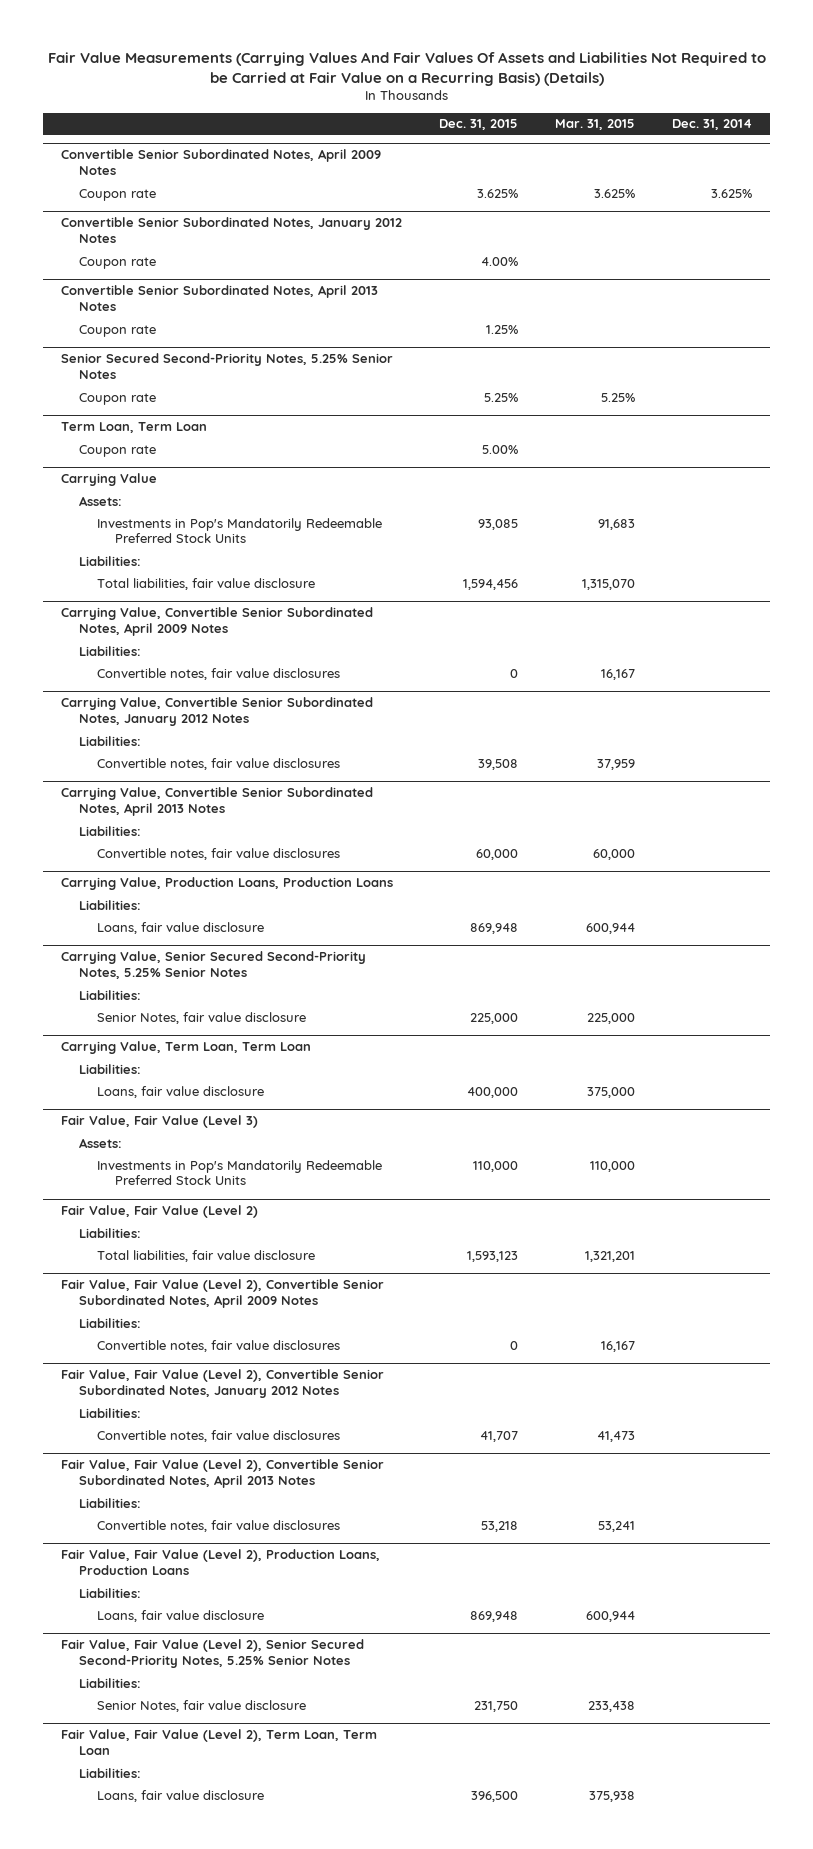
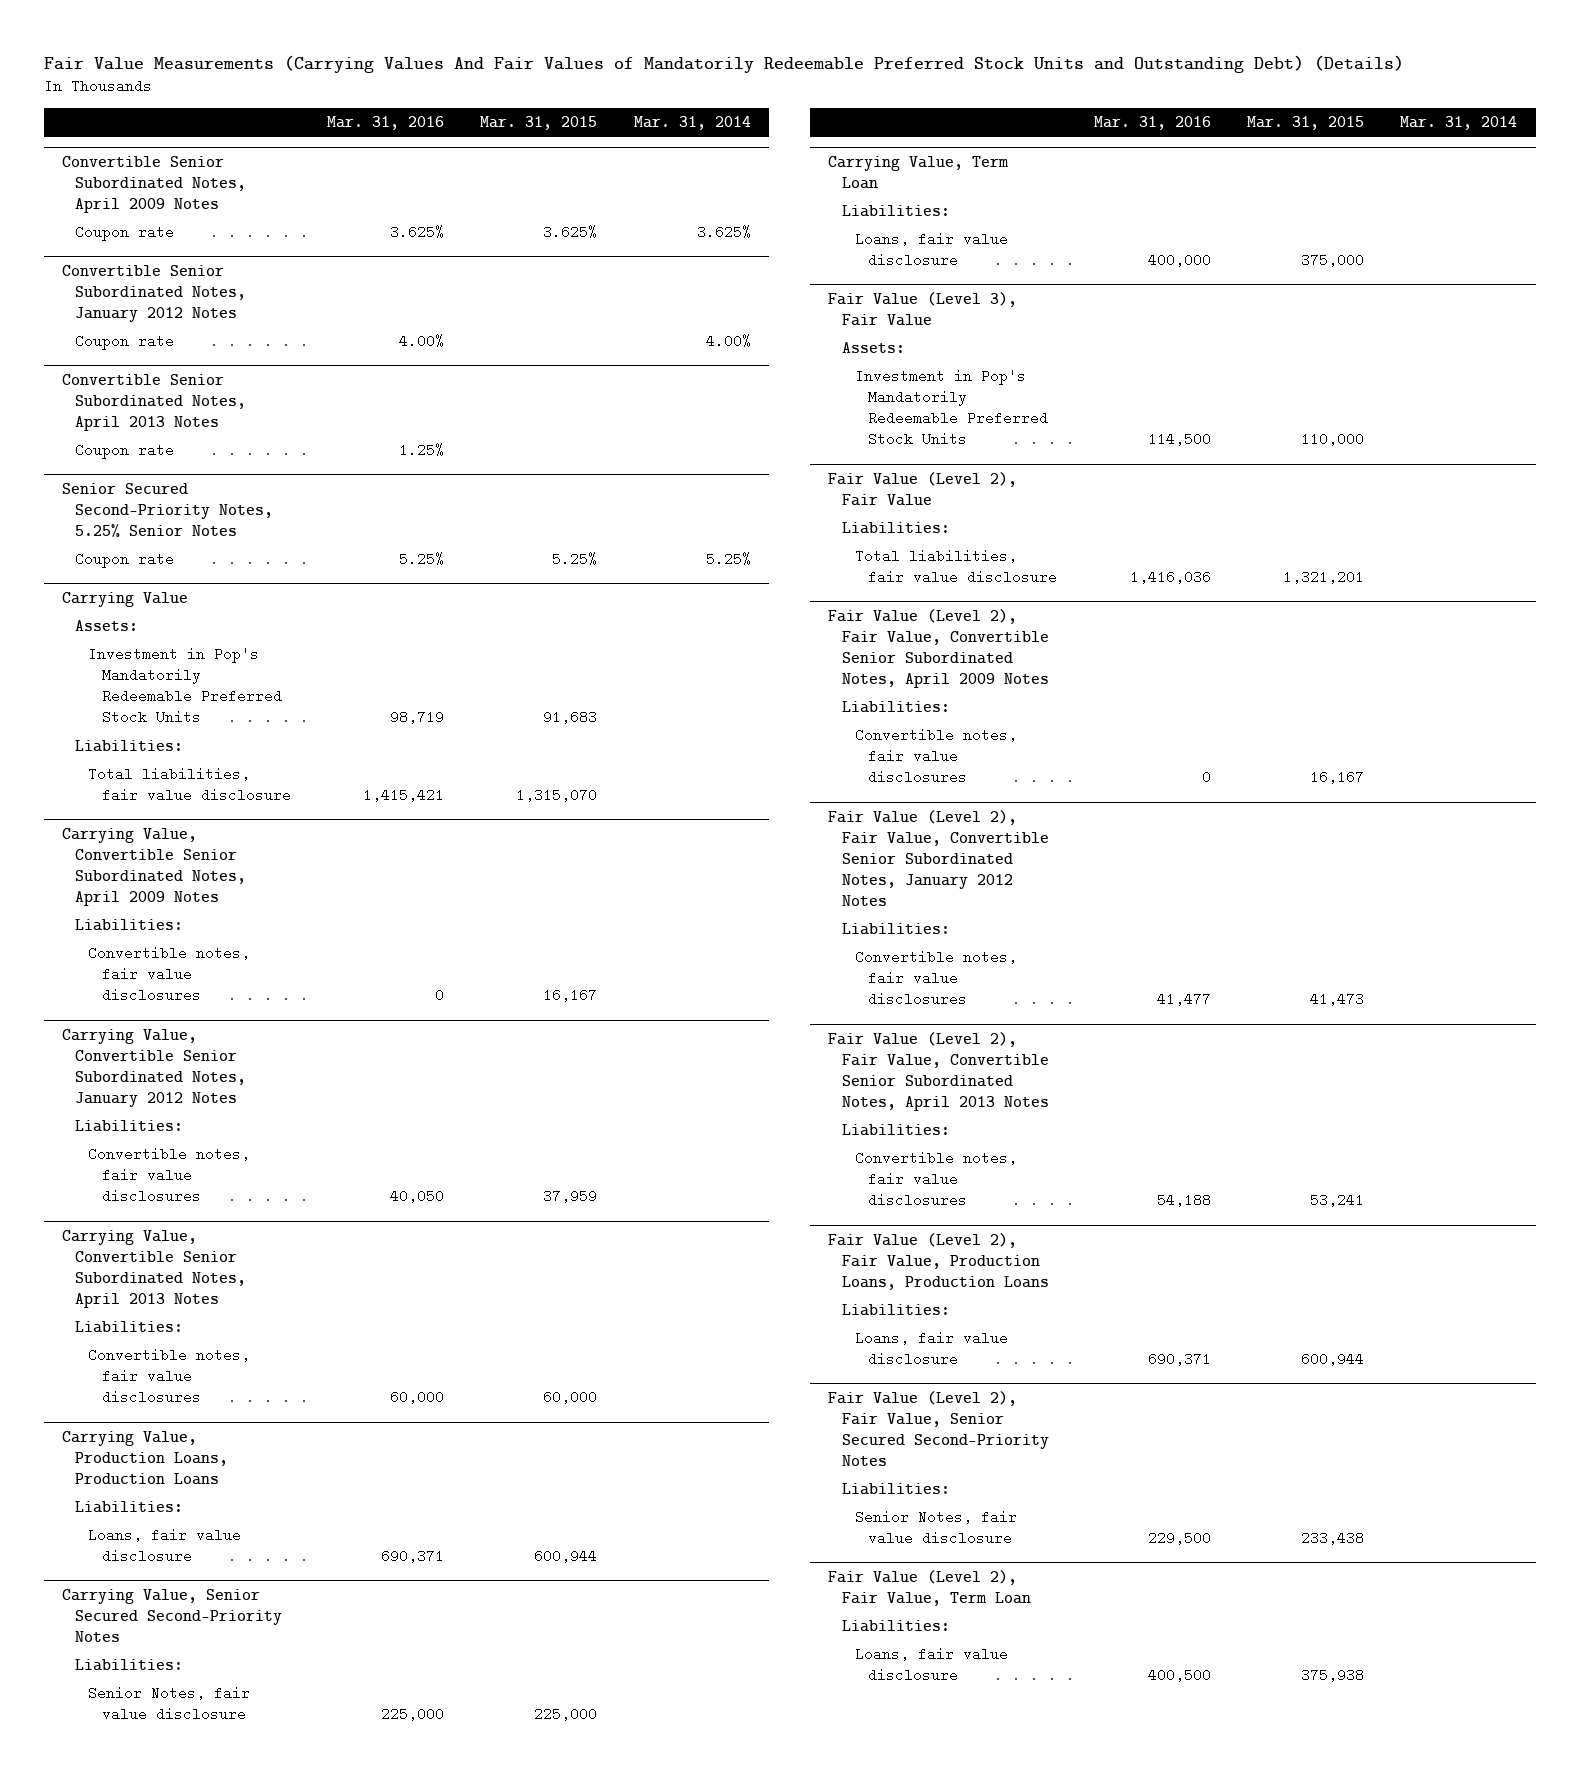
[47,51,766,86] Fair Value Measurements (Carrying Values And Fair Values Of Assets and Liabilities Not Required to be Carried at Fair Value on a Recurring Basis) (Details) -> [43,55,1404,74] Fair Value Measurements (Carrying Values And Fair Values of Mandatorily Redeemable Preferred Stock Units and Outstanding Debt) (Details)
[439,119,519,131] Dec. 31, 2015 -> none
[671,119,752,131] Dec. 31, 2014 -> none
none -> [327,116,445,131] Mar. 31, 2016
none -> [633,116,751,131] Mar. 31, 2014
[61,422,208,434] Term Loan, Term Loan -> none
[79,444,157,457] Coupon rate -> none
[97,517,383,544] Investments in Pop's Mandatorily Redeemable Preferred Stock Units -> [88,647,282,725] Investment in Pop's Mandatorily Redeemable Preferred Stock Units
[61,951,367,980] Carrying Value, Senior Secured Second-Priority Notes, 5.25% Senior Notes -> [61,1588,283,1642] Carrying Value, Senior Secured Second-Priority Notes
[61,1041,312,1055] Carrying Value, Term Loan, Term Loan -> [828,155,1010,189] Carrying Value, Term Loan
[61,1115,259,1129] Fair Value, Fair Value (Level 3) -> [828,291,1018,326] Fair Value (Level 3), Fair Value
[97,1159,383,1186] Investments in Pop's Mandatorily Redeemable Preferred Stock Units -> [854,369,1049,447] Investment in Pop's Mandatorily Redeemable Preferred Stock Units
[61,1205,259,1219] Fair Value, Fair Value (Level 2) -> [828,471,1018,506] Fair Value (Level 2), Fair Value
[61,1279,385,1309] Fair Value, Fair Value (Level 2), Convertible Senior Subordinated Notes, April 2009 Notes -> [828,608,1049,688] Fair Value (Level 2), Fair Value, Convertible Senior Subordinated Notes, April 2009 Notes
[61,1369,385,1399] Fair Value, Fair Value (Level 2), Convertible Senior Subordinated Notes, January 2012 Notes -> [828,809,1049,906] Fair Value (Level 2), Fair Value, Convertible Senior Subordinated Notes, January 2012 Notes
[61,1459,385,1489] Fair Value, Fair Value (Level 2), Convertible Senior Subordinated Notes, April 2013 Notes -> [828,1031,1049,1111] Fair Value (Level 2), Fair Value, Convertible Senior Subordinated Notes, April 2013 Notes
[61,1549,381,1576] Fair Value, Fair Value (Level 2), Production Loans, Production Loans -> [828,1232,1049,1290] Fair Value (Level 2), Fair Value, Production Loans, Production Loans
[61,1639,365,1669] Fair Value, Fair Value (Level 2), Senior Secured Second-Priority Notes, 5.25% Senior Notes -> [828,1390,1049,1466] Fair Value (Level 2), Fair Value, Senior Secured Second-Priority Notes
[61,1729,378,1756] Fair Value, Fair Value (Level 2), Term Loan, Term Loan -> [828,1569,1031,1606] Fair Value (Level 2), Fair Value, Term Loan

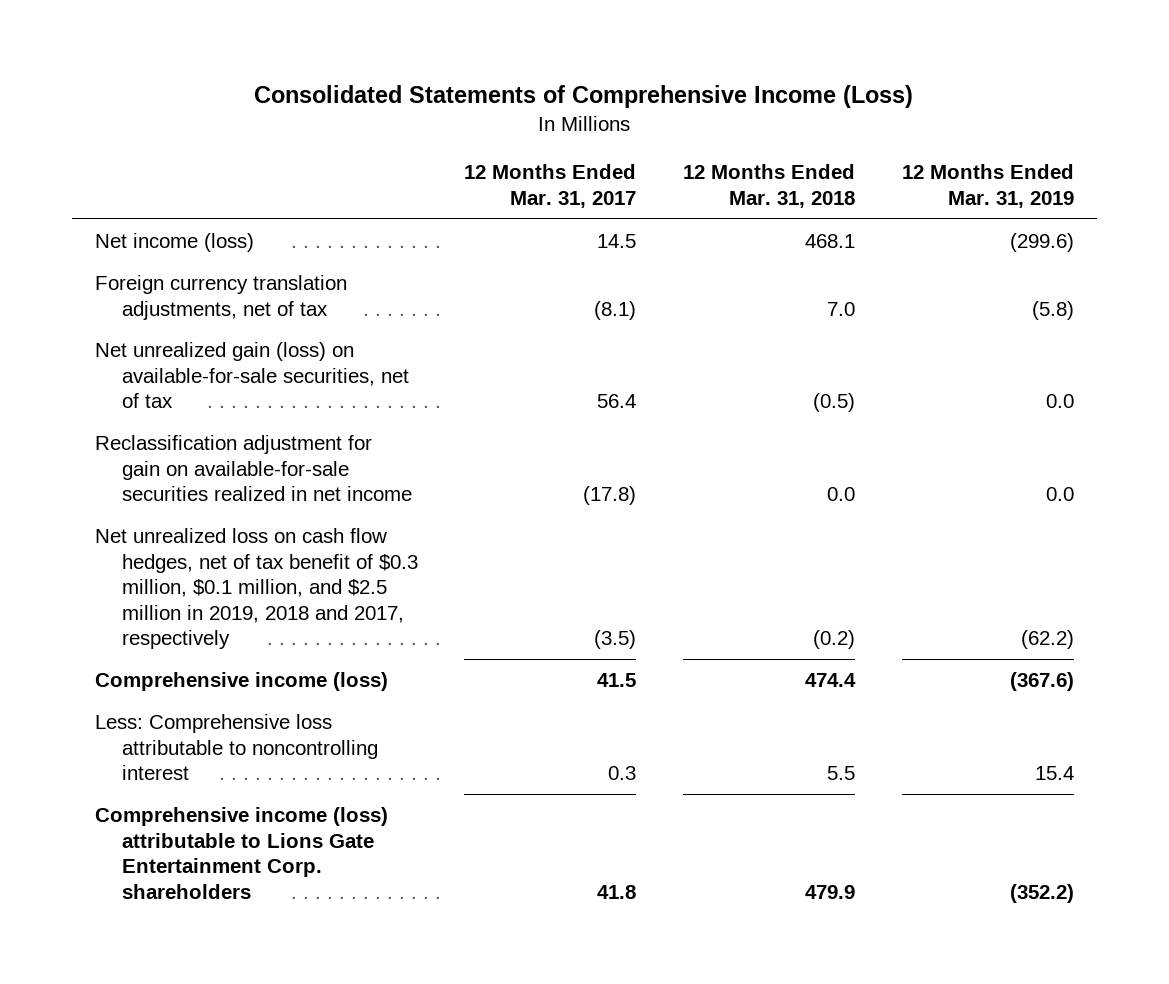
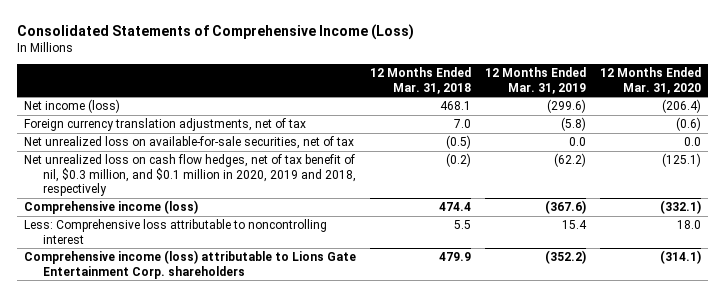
[464,164,637,209] 12 Months Ended Mar. 31, 2017 -> none
none -> [599,67,701,94] 12 Months Ended Mar. 31, 2020
[94,434,412,502] Reclassification adjustment for gain on available-for-sale securities realized in net income -> none
[94,341,409,409] Net unrealized gain (loss) on available-for-sale securities, net of tax -> [24,136,355,150] Net unrealized loss on available-for-sale securities, net of tax
[94,527,418,650] Net unrealized loss on cash flow hedges, net of tax benefit of $0.3 million, $0.1 million, and $2.5 million in 2019, 2018 and 2017, respectively -> [24,154,357,197] Net unrealized loss on cash flow hedges, net of tax benefit of nil, $0.3 million, and $0.1 million in 2020, 2019 and 2018, respectively

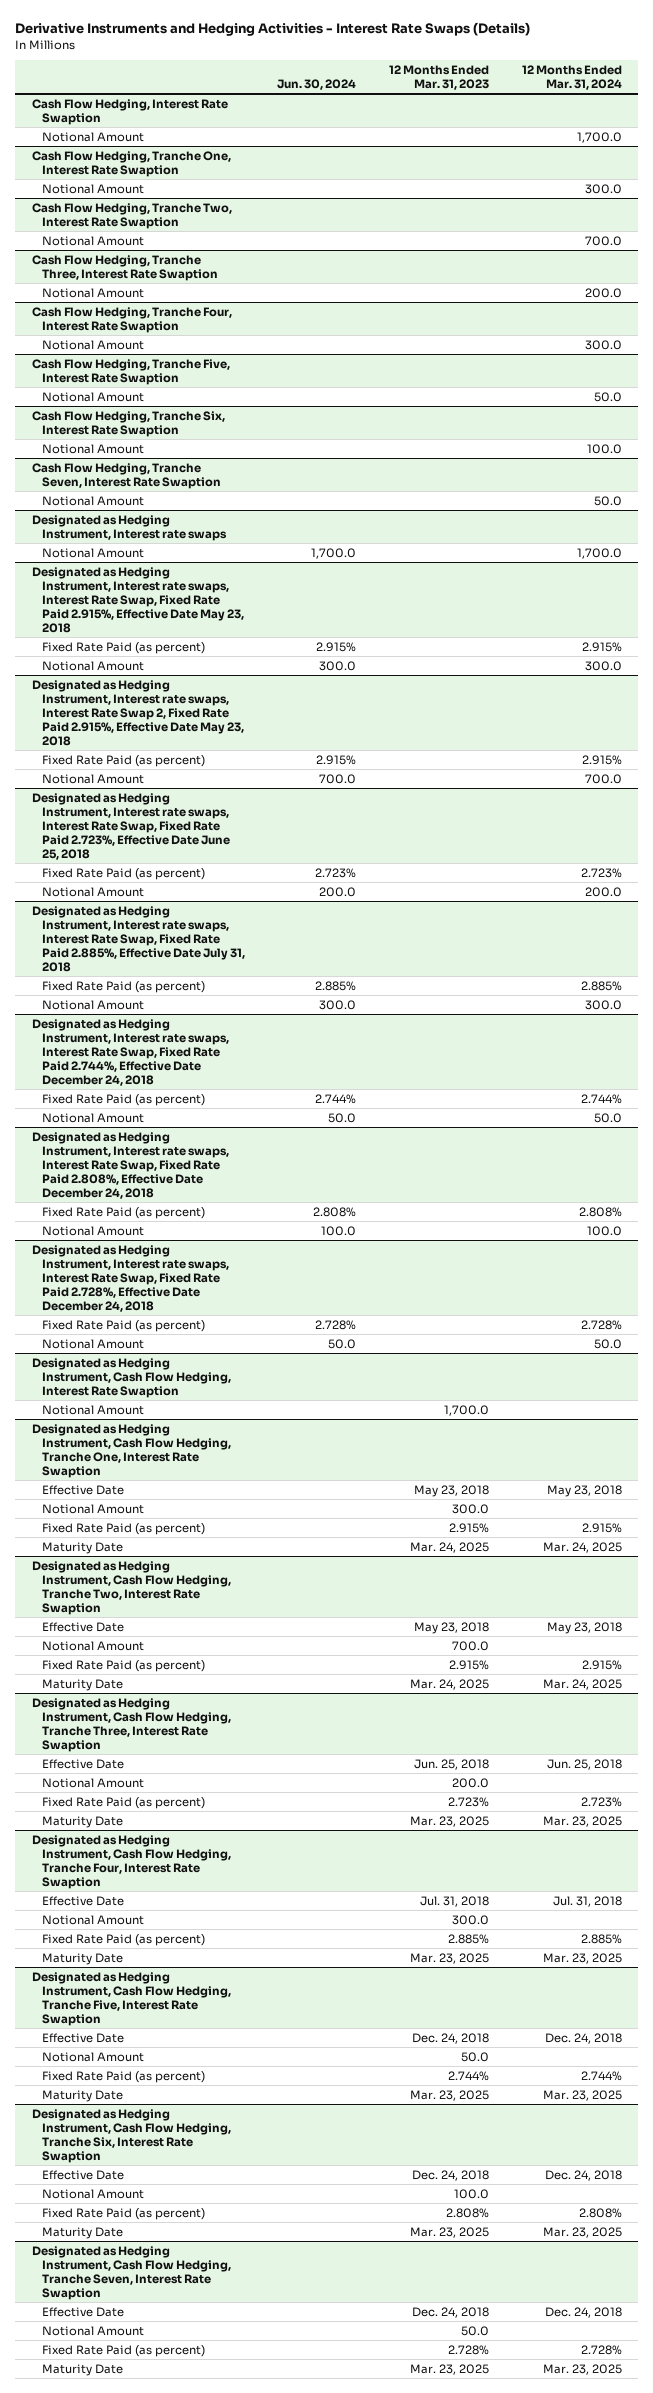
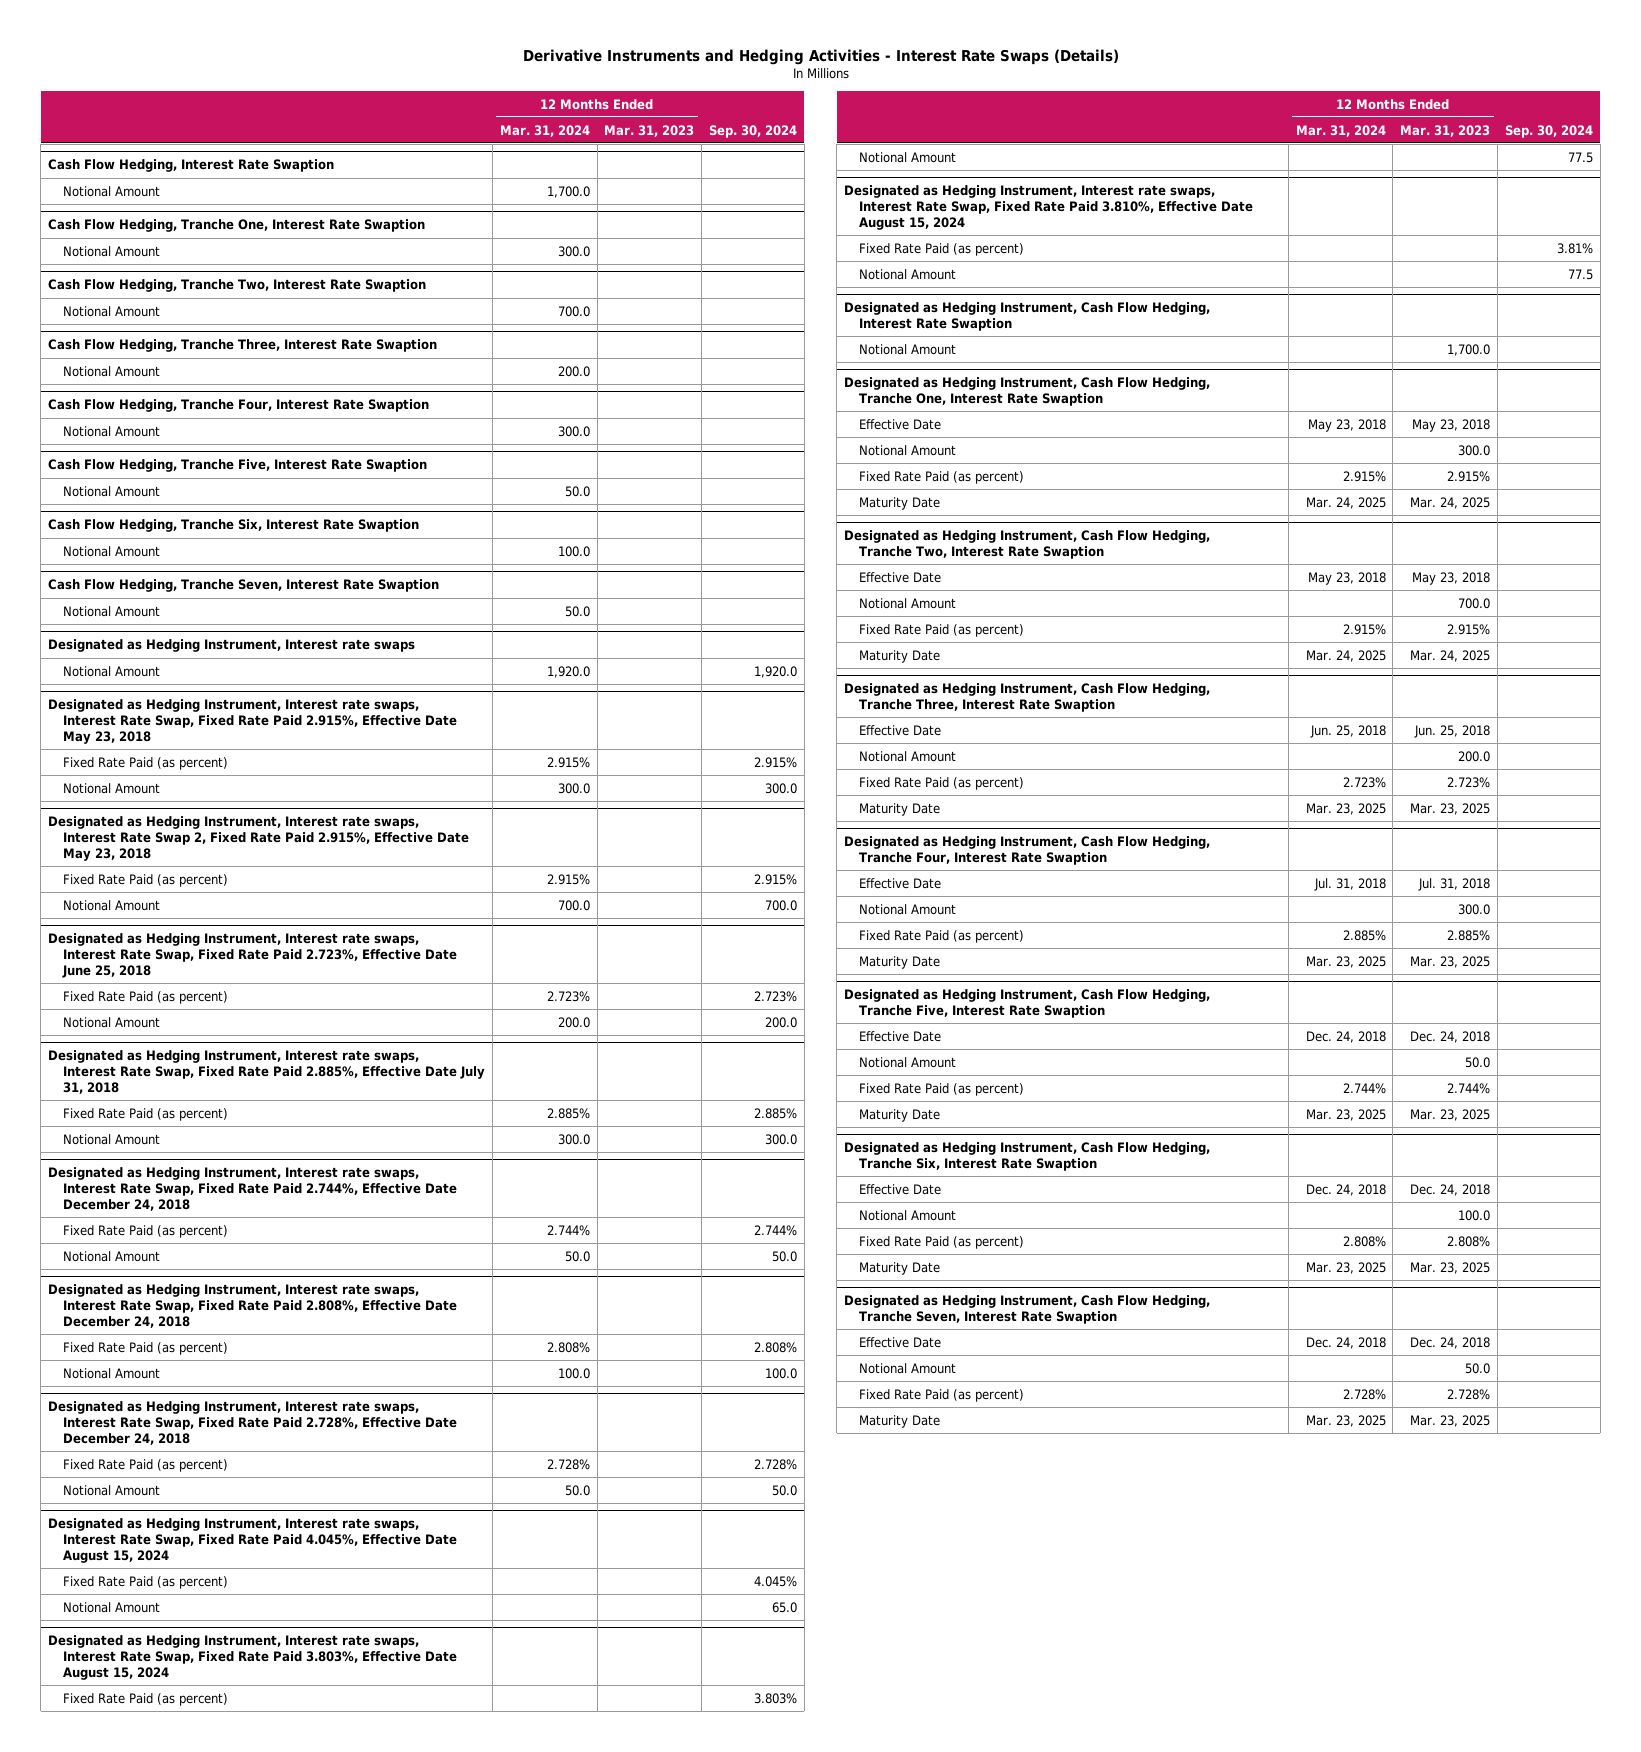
[277,78,357,90] Jun. 30, 2024 -> none
none -> [709,124,798,138] Sep. 30, 2024
[576,547,622,559] 1,700.0 -> [546,665,590,678] 1,920.0
none -> [48,1518,458,1563] Designated as Hedging Instrument, Interest rate swaps, Interest Rate Swap, Fixed Rate Paid 4.045%, Effective Date August 15, 2024
none -> [63,1575,229,1589] Fixed Rate Paid (as percent)
none -> [63,1601,161,1613] Notional Amount
none -> [48,1635,458,1680] Designated as Hedging Instrument, Interest rate swaps, Interest Rate Swap, Fixed Rate Paid 3.803%, Effective Date August 15, 2024
none -> [63,1692,229,1706] Fixed Rate Paid (as percent)
none -> [858,151,956,163] Notional Amount
none -> [844,185,1253,230] Designated as Hedging Instrument, Interest rate swaps, Interest Rate Swap, Fixed Rate Paid 3.810%, Effective Date August 15, 2024
none -> [858,242,1024,256] Fixed Rate Paid (as percent)
none -> [858,268,956,280] Notional Amount

